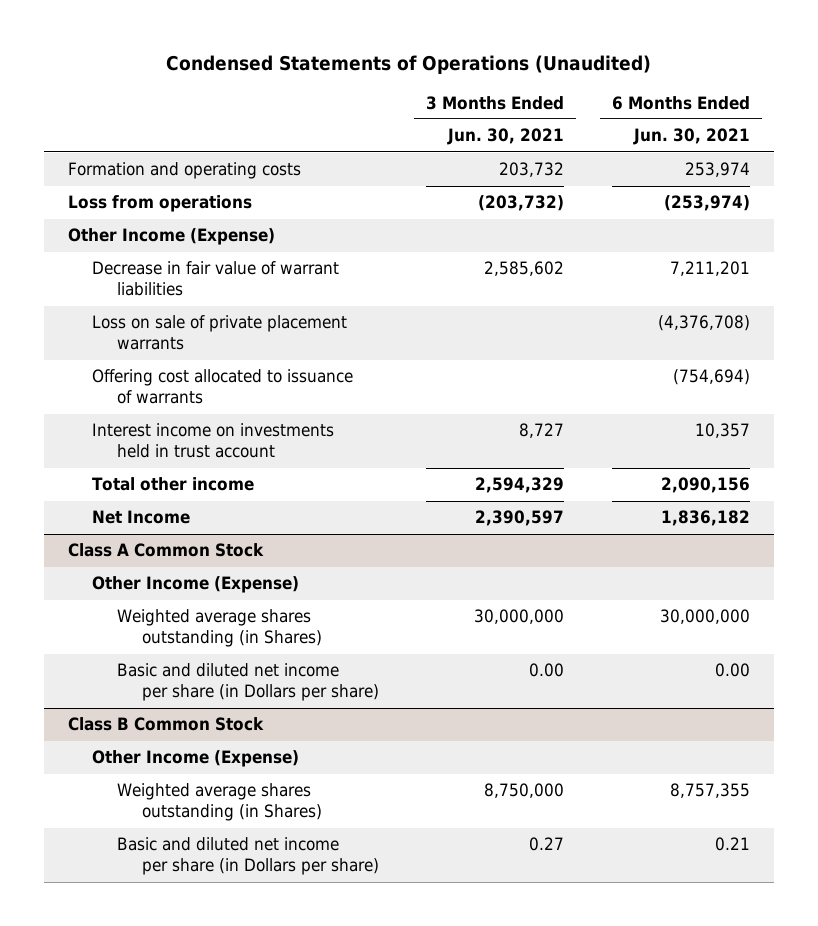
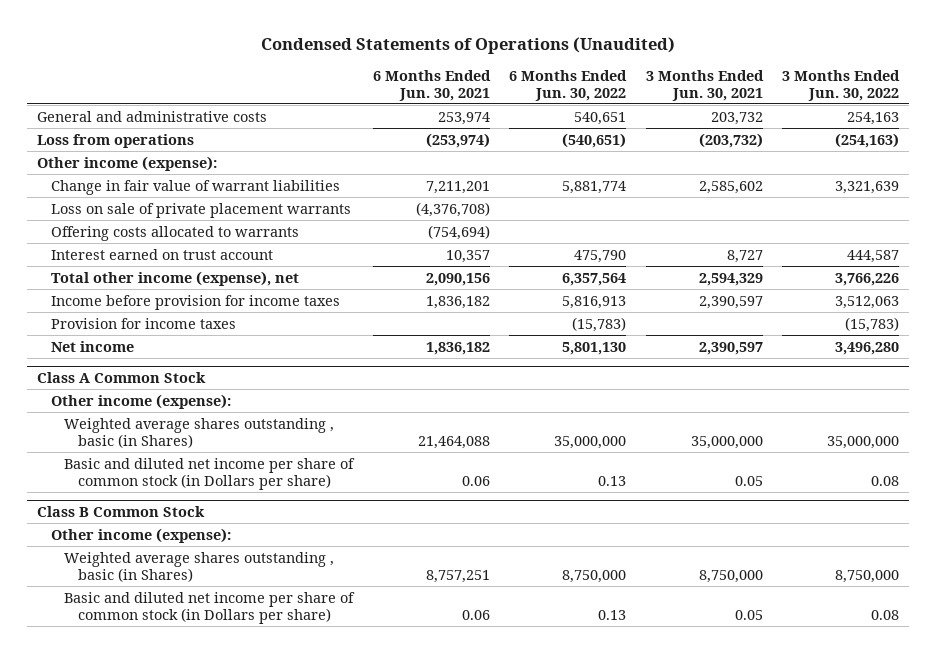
none -> [509,69,628,101] 6 Months Ended Jun. 30, 2022
none -> [782,69,901,101] 3 Months Ended Jun. 30, 2022
[67,162,301,180] Formation and operating costs -> [37,110,268,122] General and administrative costs
[67,228,275,246] Other Income (Expense) -> [37,155,218,171] Other income (expense):
[92,261,340,297] Decrease in fair value of warrant liabilities -> [50,179,340,195] Change in fair value of warrant liabilities
[92,369,354,405] Offering cost allocated to issuance of warrants -> [50,225,299,241] Offering costs allocated to warrants
[92,423,335,459] Interest income on investments held in trust account -> [50,248,273,260] Interest earned on trust account
[92,477,255,492] Total other income -> [50,270,299,286] Total other income (expense), net
none -> [50,294,340,310] Income before provision for income taxes
none -> [50,317,236,329] Provision for income taxes
[92,510,191,525] Net Income -> [50,340,134,352] Net income
[92,576,300,594] Other Income (Expense) -> [50,393,231,409] Other income (expense):
[117,609,322,648] Weighted average shares outstanding (in Shares) -> [64,417,335,448] Weighted average shares outstanding , basic (in Shares)
[474,609,565,625] 30,000,000 -> [690,435,763,449] 35,000,000
[659,609,750,625] 30,000,000 -> [417,435,490,449] 21,464,088
[117,663,379,702] Basic and diluted net income per share (in Dollars per share) -> [64,457,356,490] Basic and diluted net income per share of common stock (in Dollars per share)
[529,663,565,678] 0.00 -> [734,475,763,486] 0.05
[714,663,750,678] 0.00 -> [461,475,490,486] 0.06
[92,750,300,768] Other Income (Expense) -> [50,527,231,543] Other income (expense):
[117,783,322,822] Weighted average shares outstanding (in Shares) -> [64,551,335,582] Weighted average shares outstanding , basic (in Shares)
[669,783,750,799] 8,757,355 -> [425,569,490,583] 8,757,251
[117,837,379,876] Basic and diluted net income per share (in Dollars per share) -> [64,591,356,624] Basic and diluted net income per share of common stock (in Dollars per share)
[529,837,565,852] 0.27 -> [734,609,763,620] 0.05
[714,837,750,852] 0.21 -> [461,609,490,620] 0.06

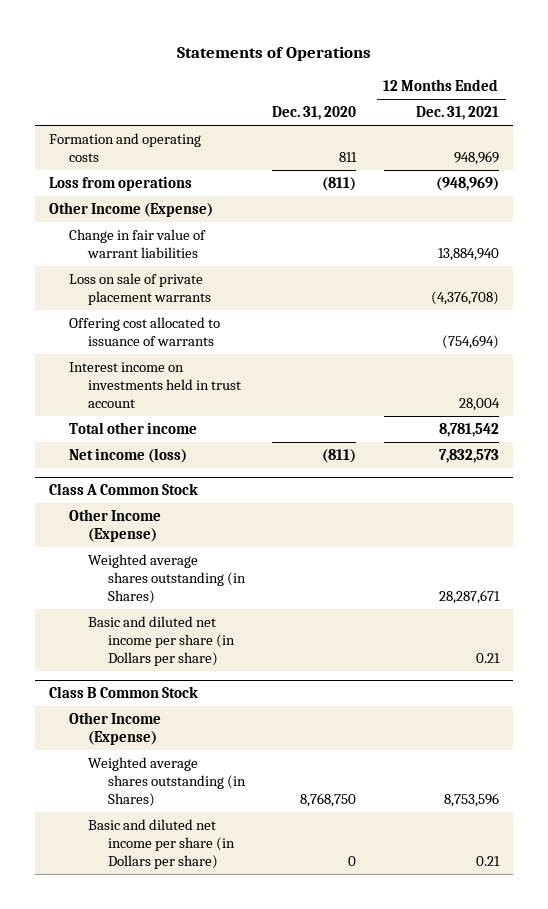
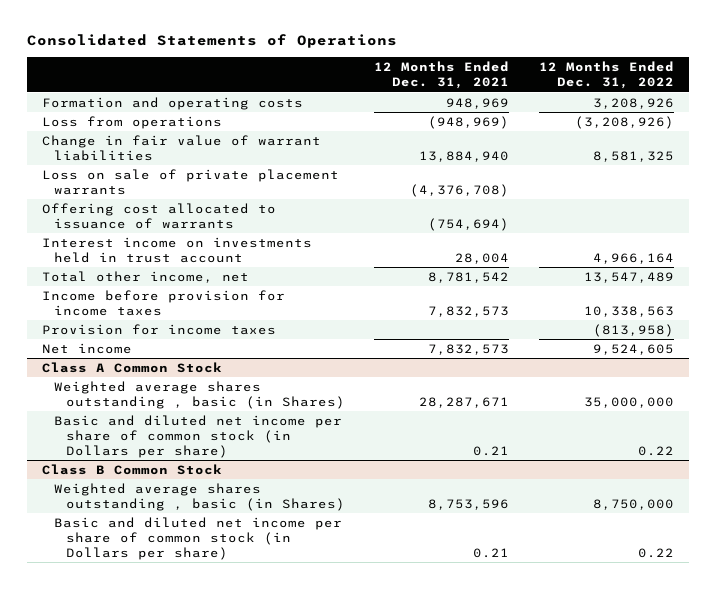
[177,46,372,62] Statements of Operations -> [26,34,397,49] Consolidated Statements of Operations
[272,106,357,121] Dec. 31, 2020 -> none
none -> [538,60,674,89] 12 Months Ended Dec. 31, 2022
[49,202,214,218] Other Income (Expense) -> none
[68,422,197,435] Total other income -> [41,270,249,283] Total other income, net
none -> [41,289,285,316] Income before provision for income taxes
none -> [41,323,276,335] Provision for income taxes
[68,448,187,464] Net income (loss) -> [41,342,132,354] Net income
[68,509,161,543] Other Income (Expense) -> none
[88,554,246,605] Weighted average shares outstanding (in Shares) -> [53,380,345,409] Weighted average shares outstanding , basic (in Shares)
[88,616,235,667] Basic and diluted net income per share (in Dollars per share) -> [53,414,342,458] Basic and diluted net income per share of common stock (in Dollars per share)
[68,712,161,746] Other Income (Expense) -> none
[88,757,246,808] Weighted average shares outstanding (in Shares) -> [53,482,345,511] Weighted average shares outstanding , basic (in Shares)
[88,819,235,870] Basic and diluted net income per share (in Dollars per share) -> [53,516,342,560] Basic and diluted net income per share of common stock (in Dollars per share)

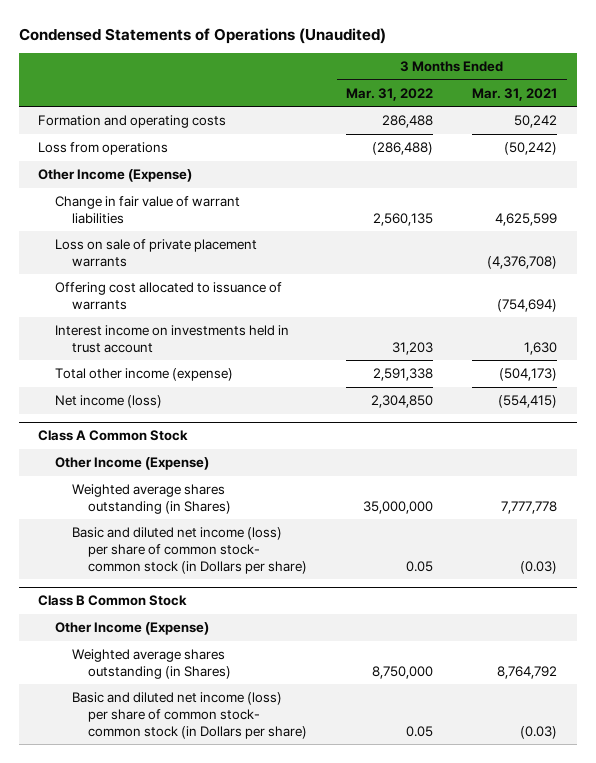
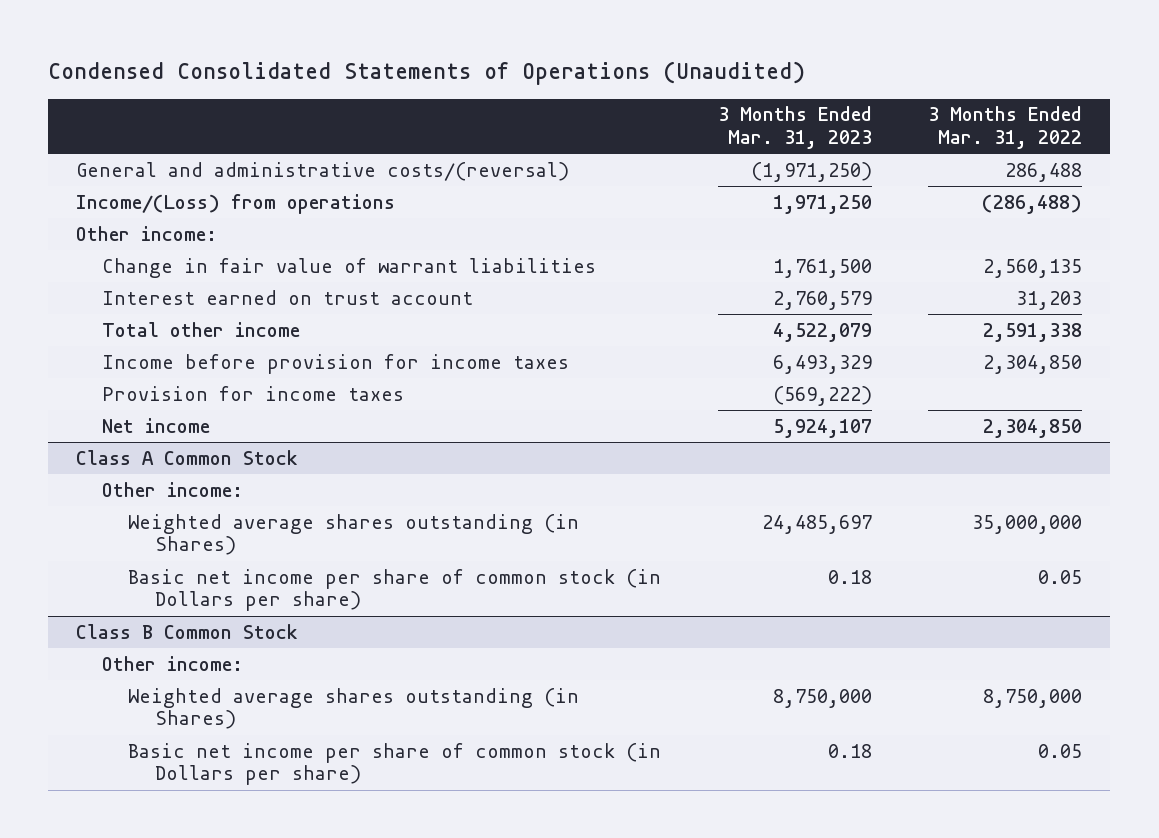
[18,27,386,44] Condensed Statements of Operations (Unaudited) -> [48,60,806,85] Condensed Consolidated Statements of Operations (Unaudited)
[472,87,558,101] Mar. 31, 2021 -> none
none -> [717,106,872,150] 3 Months Ended Mar. 31, 2023
[38,115,227,129] Formation and operating costs -> [76,161,570,181] General and administrative costs/(reversal)
[38,142,169,156] Loss from operations -> [76,193,396,214] Income/(Loss) from operations
[38,169,193,183] Other Income (Expense) -> [76,225,218,241] Other income:
[55,239,258,267] Loss on sale of private placement warrants -> none
[55,282,283,310] Offering cost allocated to issuance of warrants -> none
[55,325,290,353] Interest income on investments held in trust account -> [102,289,474,305] Interest earned on trust account
[55,368,234,382] Total other income (expense) -> [102,321,301,337] Total other income
none -> [102,353,570,374] Income before provision for income taxes
none -> [102,385,405,401] Provision for income taxes
[55,395,163,409] Net income (loss) -> [102,417,211,433] Net income
[55,457,210,471] Other Income (Expense) -> [102,481,244,497] Other income:
[71,527,308,574] Basic and diluted net income (loss) per share of common stock- common stock (in Dollars per share) -> [128,568,662,612] Basic net income per share of common stock (in Dollars per share)
[55,622,210,636] Other Income (Expense) -> [102,655,244,671] Other income:
[71,692,308,739] Basic and diluted net income (loss) per share of common stock- common stock (in Dollars per share) -> [128,742,662,786] Basic net income per share of common stock (in Dollars per share)

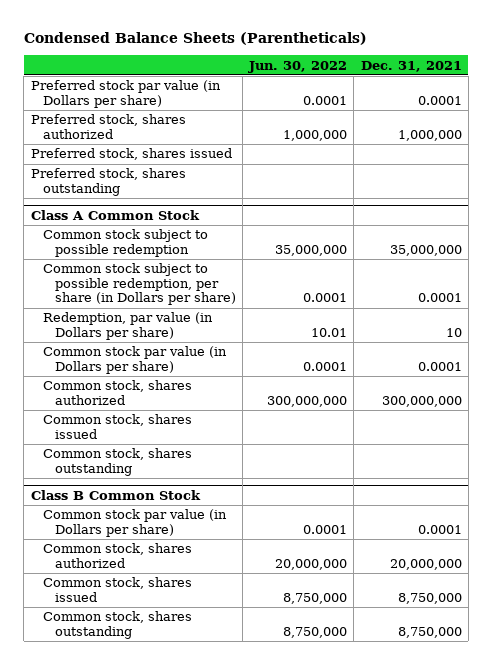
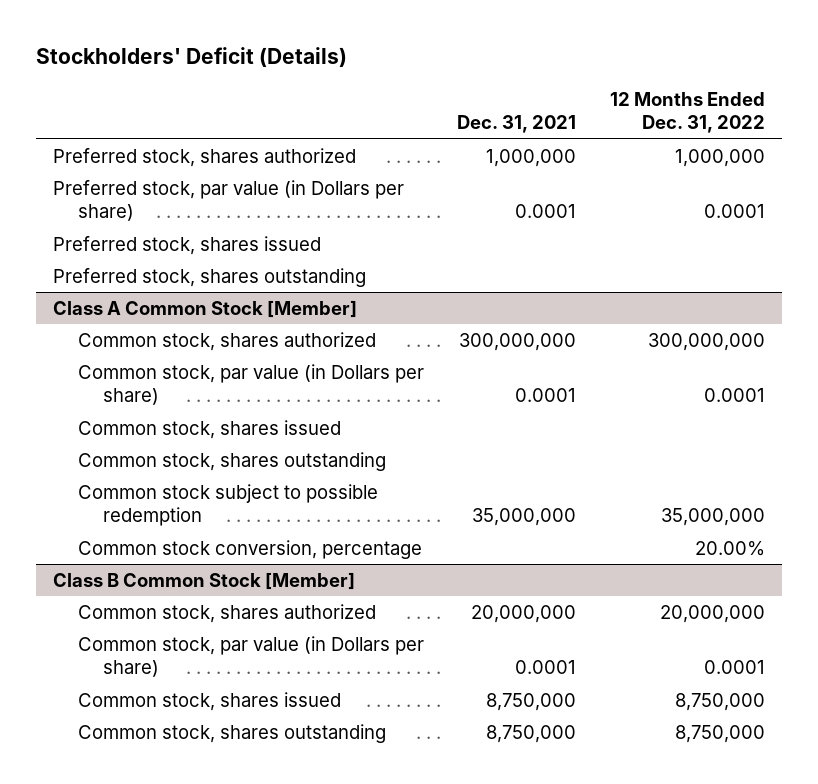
[23,31,367,45] Condensed Balance Sheets (Parentheticals) -> [35,47,347,68] Stockholders' Deficit (Details)
[248,60,348,73] Jun. 30, 2022 -> none
none -> [610,91,766,134] 12 Months Ended Dec. 31, 2022
[30,80,221,108] Preferred stock par value (in Dollars per share) -> none
none -> [52,179,404,222] Preferred stock, par value (in Dollars per share)
[42,229,208,257] Common stock subject to possible redemption -> none
[42,263,236,306] Common stock subject to possible redemption, per share (in Dollars per share) -> none
[42,312,213,340] Redemption, par value (in Dollars per share) -> none
[42,346,227,374] Common stock par value (in Dollars per share) -> none
[30,209,200,220] Class A Common Stock -> [52,299,357,318] Class A Common Stock [Member]
none -> [77,363,424,406] Common stock, par value (in Dollars per share)
[42,509,227,537] Common stock par value (in Dollars per share) -> none
none -> [77,483,378,527] Common stock subject to possible redemption
none -> [77,539,422,559] Common stock conversion, percentage
[30,489,201,500] Class B Common Stock -> [52,571,355,590] Class B Common Stock [Member]
none -> [77,635,424,678] Common stock, par value (in Dollars per share)

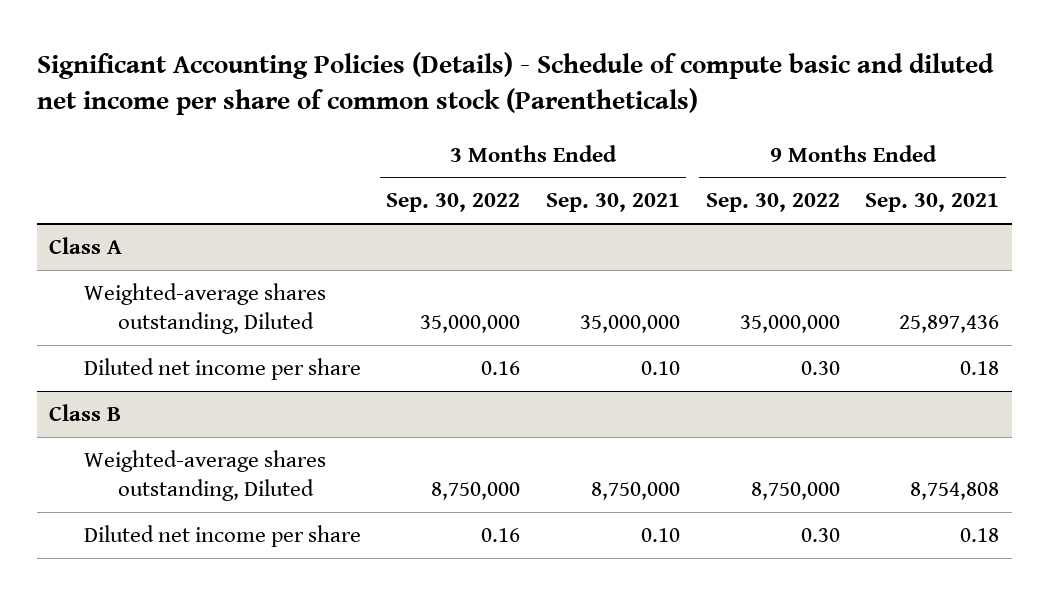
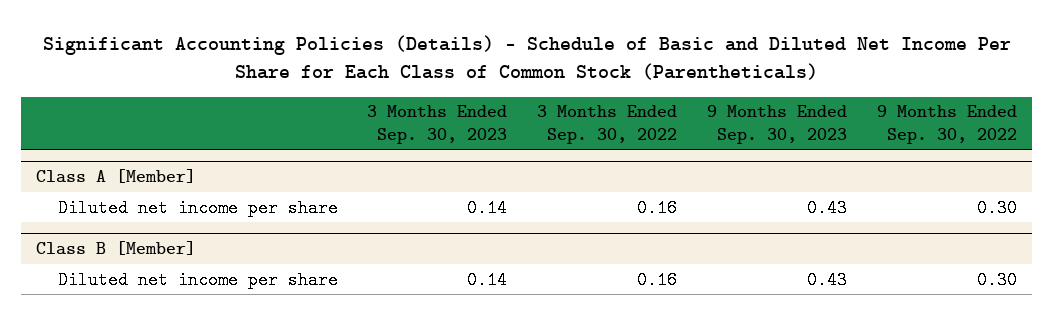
[36,51,994,115] Significant Accounting Policies (Details) - Schedule of compute basic and diluted net income per share of common stock (Parentheticals) -> [42,34,1011,81] Significant Accounting Policies (Details) - Schedule of Basic and Diluted Net Income Per Share for Each Class of Common Stock (Parentheticals)
[545,193,680,213] Sep. 30, 2021 -> none
[865,193,1000,213] Sep. 30, 2021 -> none
none -> [367,105,508,144] 3 Months Ended Sep. 30, 2023
none -> [706,105,847,144] 9 Months Ended Sep. 30, 2023
[83,283,326,335] Weighted-average shares outstanding, Diluted -> none
[49,237,123,255] Class A -> [36,169,197,184] Class A [Member]
[83,450,326,502] Weighted-average shares outstanding, Diluted -> none
[49,404,122,422] Class B -> [36,241,197,256] Class B [Member]

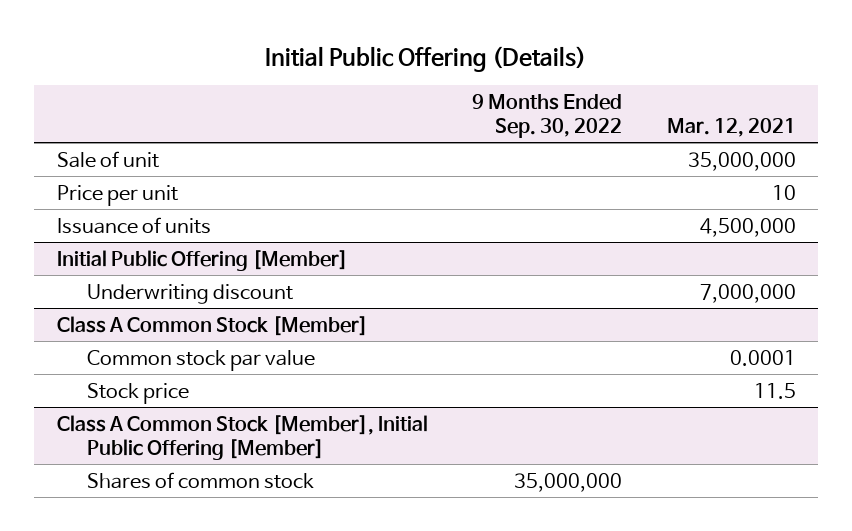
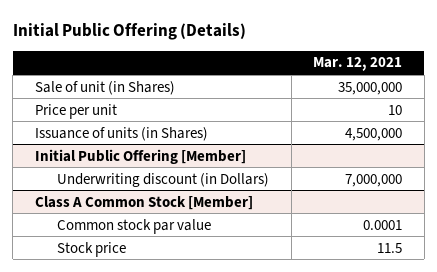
[472,94,623,138] 9 Months Ended Sep. 30, 2022 -> none
[56,150,159,168] Sale of unit -> [34,80,175,95] Sale of unit (in Shares)
[56,216,211,234] Issuance of units -> [34,126,208,141] Issuance of units (in Shares)
[86,283,293,304] Underwriting discount -> [57,172,270,187] Underwriting discount (in Dollars)
[56,414,428,460] Class A Common Stock [Member], Initial Public Offering [Member] -> none
[86,471,314,489] Shares of common stock -> none

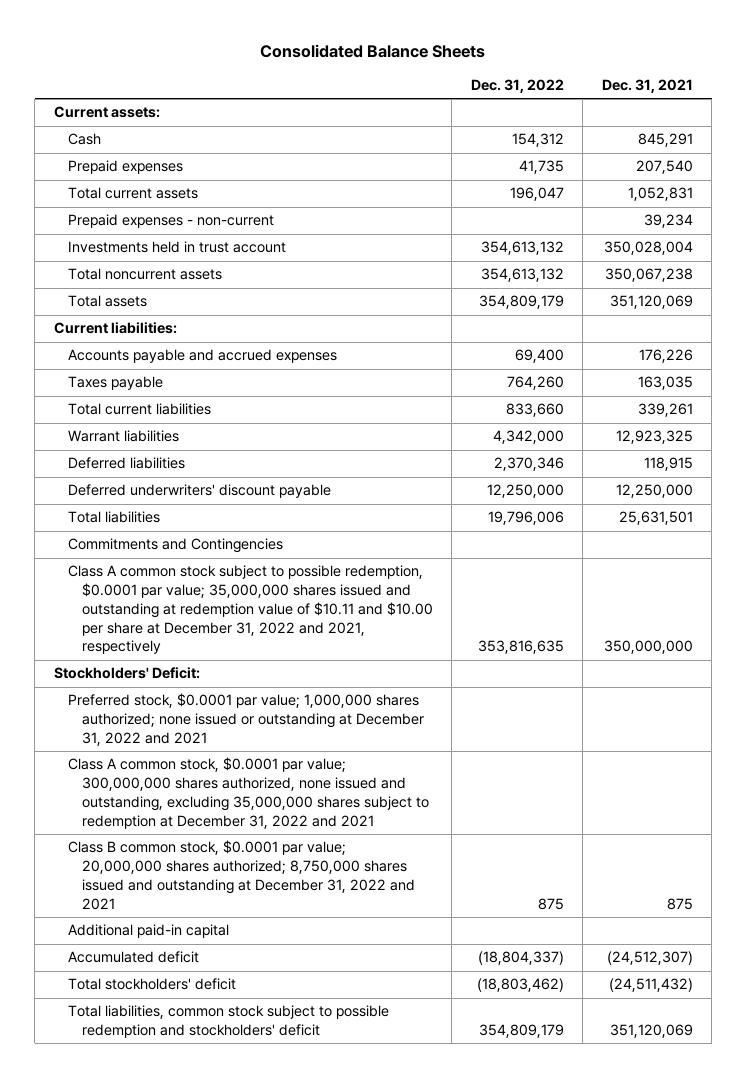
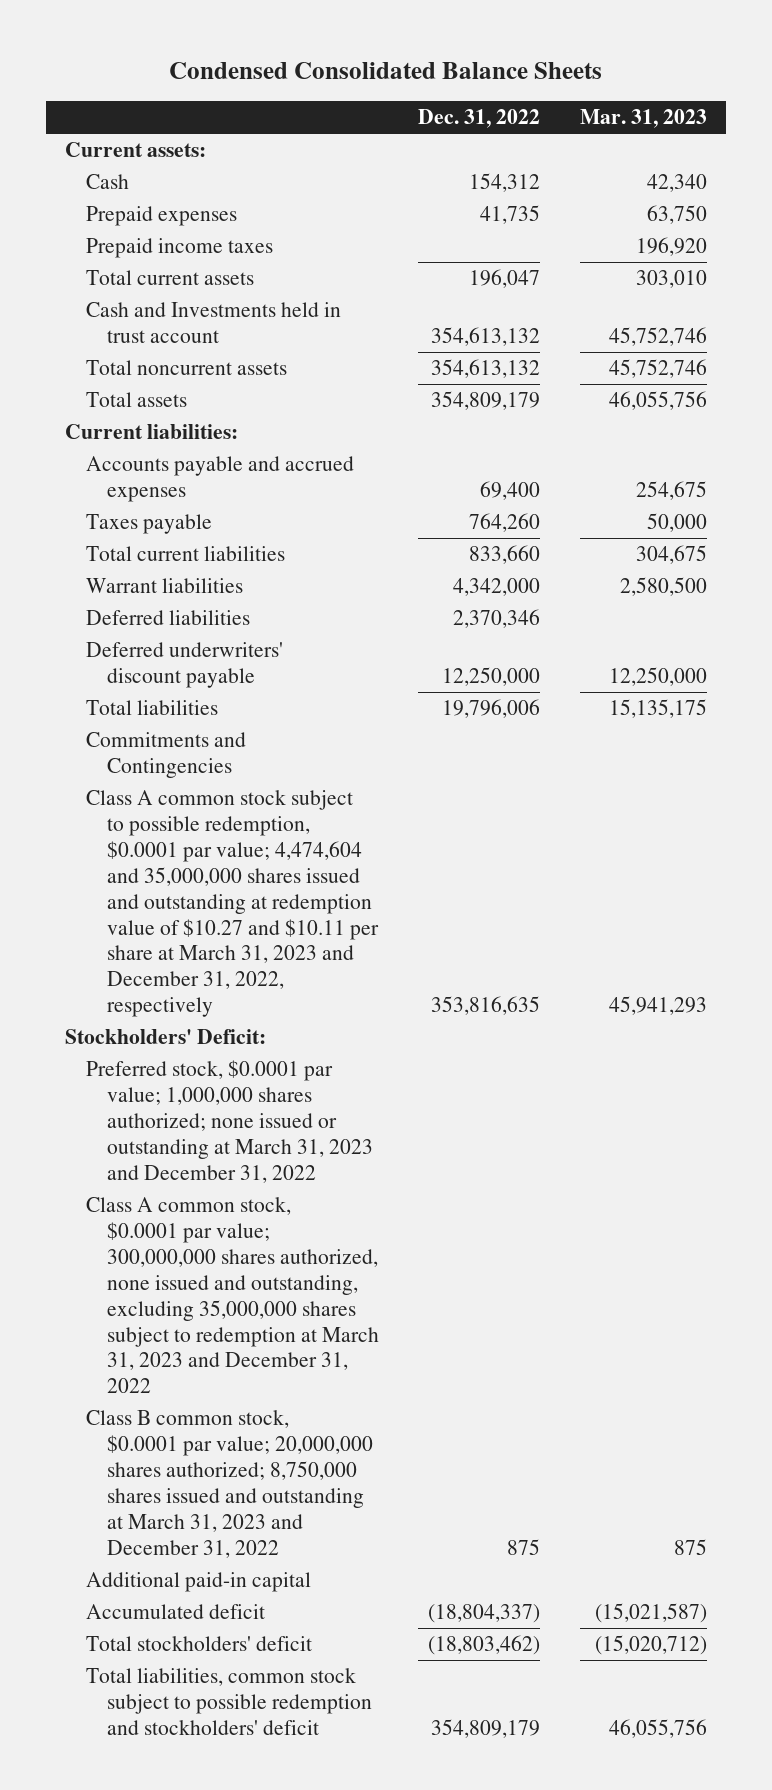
[260,44,486,59] Consolidated Balance Sheets -> [168,62,602,80] Condensed Consolidated Balance Sheets
[601,79,693,94] Dec. 31, 2021 -> none
none -> [579,109,707,129] Mar. 31, 2023
none -> [86,238,274,259] Prepaid income taxes
[67,214,274,229] Prepaid expenses - non-current -> none
[67,241,286,254] Investments held in trust account -> [86,302,342,344] Cash and Investments held in trust account
[67,565,433,655] Class A common stock subject to possible redemption, $0.0001 par value; 35,000,000 shares issued and outstanding at redemption value of $10.11 and $10.00 per share at December 31, 2022 and 2021, respectively -> [86,790,380,1018] Class A common stock subject to possible redemption, $0.0001 par value; 4,474,604 and 35,000,000 shares issued and outstanding at redemption value of $10.27 and $10.11 per share at March 31, 2023 and December 31, 2022, respectively
[67,693,424,746] Preferred stock, $0.0001 par value; 1,000,000 shares authorized; none issued or outstanding at December 31, 2022 and 2021 -> [86,1060,374,1183] Preferred stock, $0.0001 par value; 1,000,000 shares authorized; none issued or outstanding at March 31, 2023 and December 31, 2022
[67,757,429,829] Class A common stock, $0.0001 par value; 300,000,000 shares authorized, none issued and outstanding, excluding 35,000,000 shares subject to redemption at December 31, 2022 and 2021 -> [86,1197,380,1394] Class A common stock, $0.0001 par value; 300,000,000 shares authorized, none issued and outstanding, excluding 35,000,000 shares subject to redemption at March 31, 2023 and December 31, 2022
[67,840,415,910] Class B common stock, $0.0001 par value; 20,000,000 shares authorized; 8,750,000 shares issued and outstanding at December 31, 2022 and 2021 -> [86,1410,374,1558] Class B common stock, $0.0001 par value; 20,000,000 shares authorized; 8,750,000 shares issued and outstanding at March 31, 2023 and December 31, 2022

